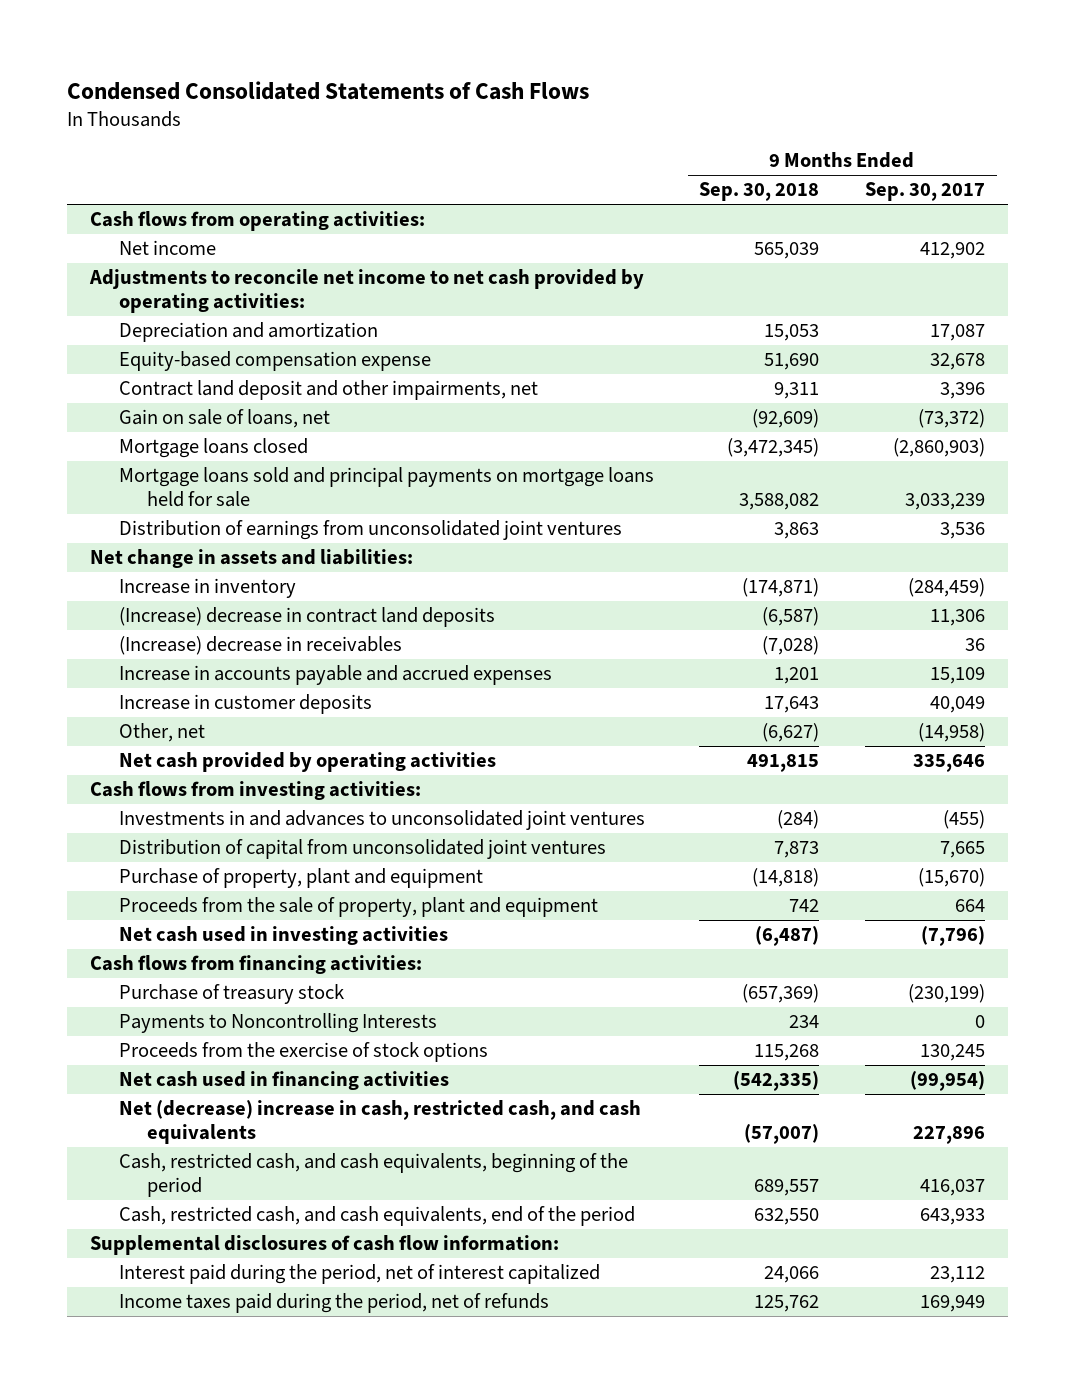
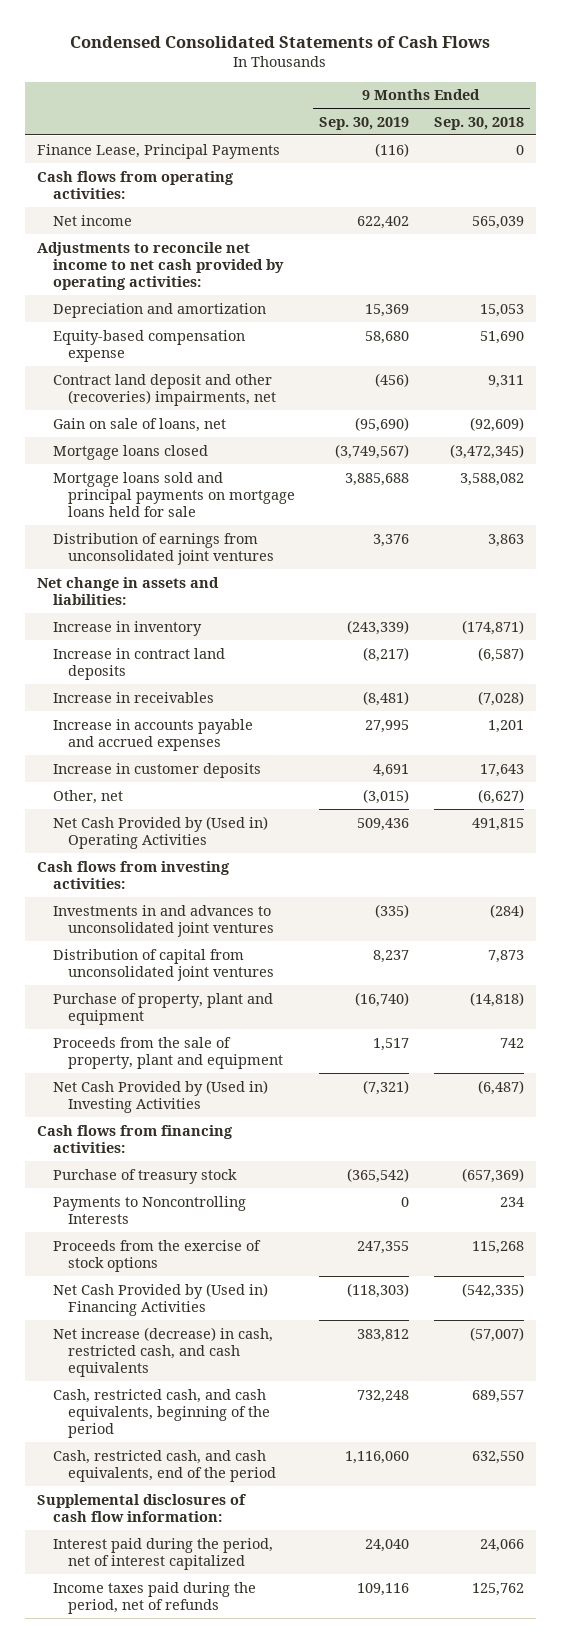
[865,182,986,202] Sep. 30, 2017 -> none
none -> [319,116,410,130] Sep. 30, 2019
none -> [37,143,281,159] Finance Lease, Principal Payments
[118,380,538,401] Contract land deposit and other impairments, net -> [52,373,277,406] Contract land deposit and other (recoveries) impairments, net
[118,607,495,628] (Increase) decrease in contract land deposits -> [52,647,225,680] Increase in contract land deposits
[118,636,402,656] (Increase) decrease in receivables -> [52,691,214,703] Increase in receivables
[118,752,496,773] Net cash provided by operating activities -> [52,815,268,849] Net Cash Provided by (Used in) Operating Activities
[118,926,448,946] Net cash used in investing activities -> [52,1079,268,1113] Net Cash Provided by (Used in) Investing Activities
[118,1071,449,1091] Net cash used in financing activities -> [52,1282,268,1316] Net Cash Provided by (Used in) Financing Activities
[118,1100,641,1145] Net (decrease) increase in cash, restricted cash, and cash equivalents -> [52,1326,273,1378] Net increase (decrease) in cash, restricted cash, and cash equivalents

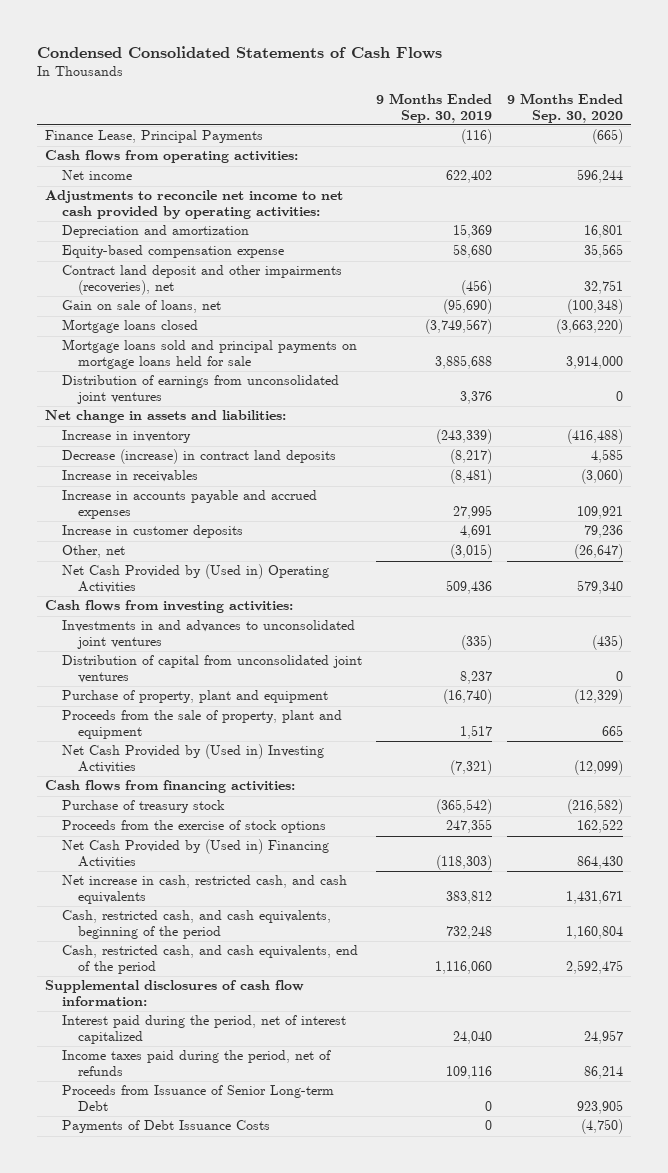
[433,116,524,130] Sep. 30, 2018 -> none
none -> [507,93,624,123] 9 Months Ended Sep. 30, 2020
[52,373,277,406] Contract land deposit and other (recoveries) impairments, net -> [61,265,342,295] Contract land deposit and other impairments (recoveries), net
[52,647,225,680] Increase in contract land deposits -> [61,449,336,465] Decrease (increase) in contract land deposits
[52,1195,246,1224] Payments to Noncontrolling Interests -> none
[52,1326,273,1378] Net increase (decrease) in cash, restricted cash, and cash equivalents -> [61,875,347,904] Net increase in cash, restricted cash, and cash equivalents
none -> [61,1085,334,1111] Proceeds from Issuance of Senior Long-term Debt
none -> [61,1120,270,1134] Payments of Debt Issuance Costs

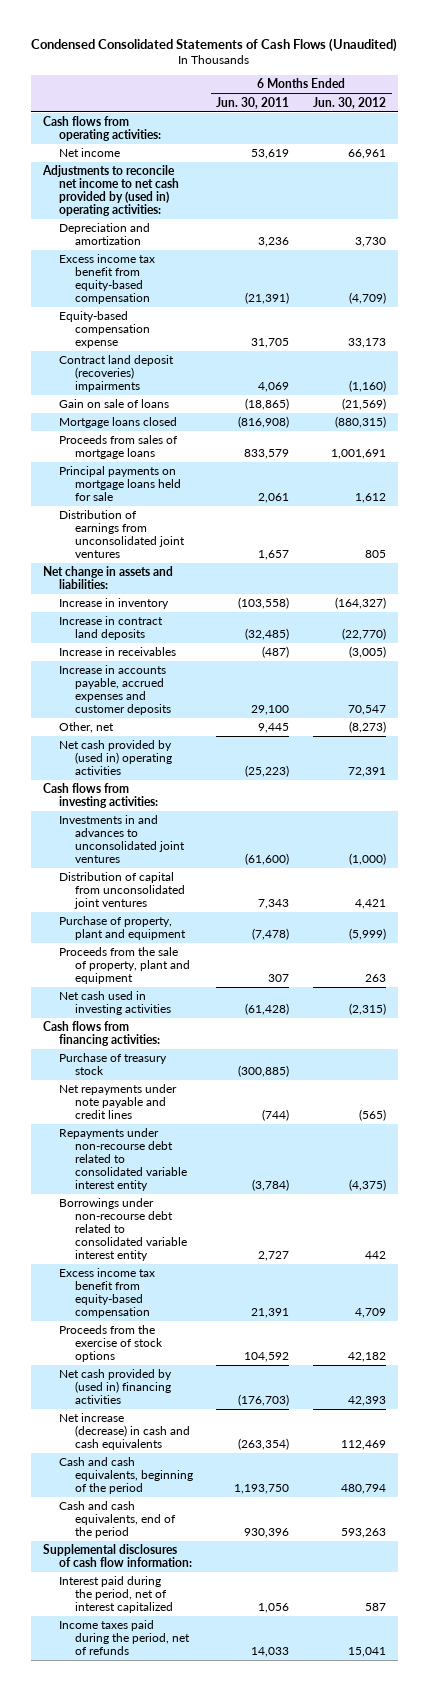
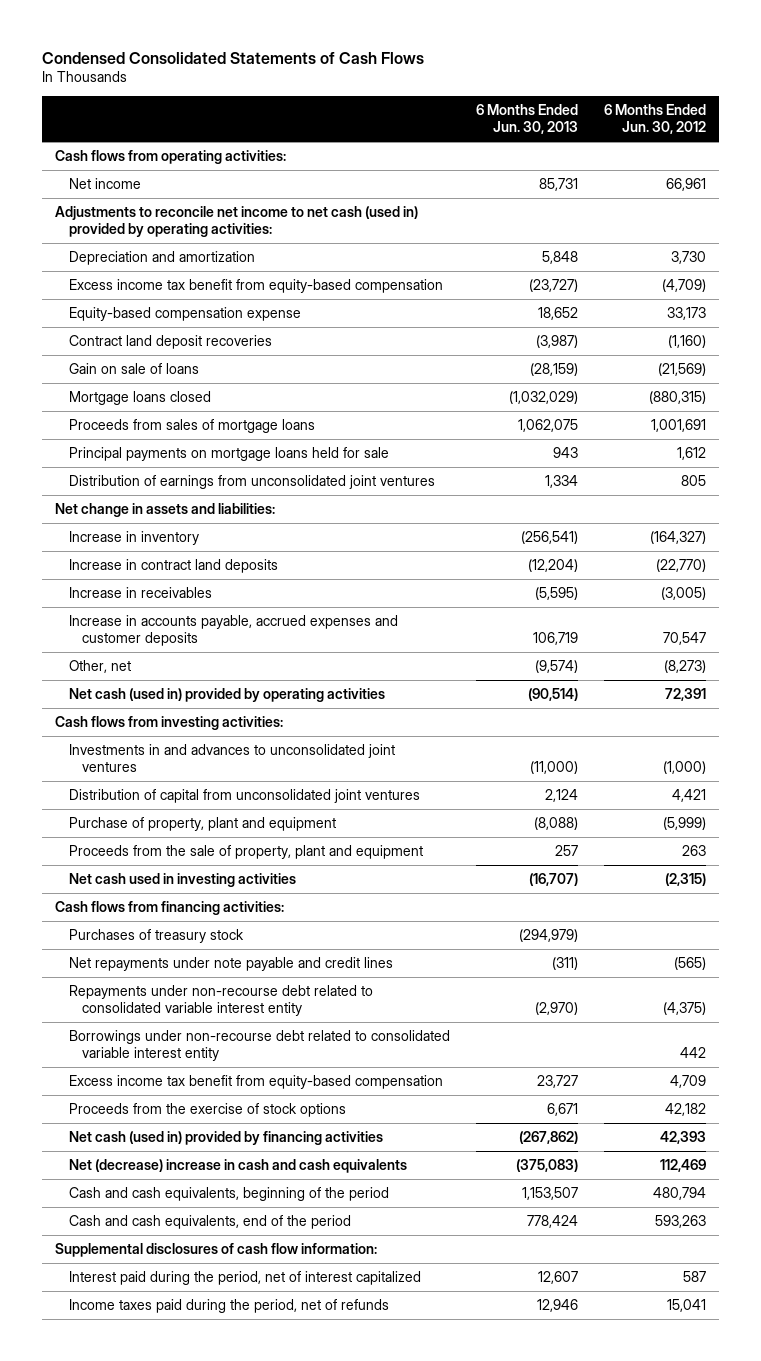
[31,37,398,52] Condensed Consolidated Statements of Cash Flows (Unaudited) -> [41,51,424,64] Condensed Consolidated Statements of Cash Flows
[216,96,290,109] Jun. 30, 2011 -> none
none -> [475,104,578,135] 6 Months Ended Jun. 30, 2013
[41,165,179,217] Adjustments to reconcile net income to net cash provided by (used in) operating activities: -> [54,205,418,238] Adjustments to reconcile net income to net cash (used in) provided by operating activities:
[58,355,174,393] Contract land deposit (recoveries) impairments -> [68,334,272,349] Contract land deposit recoveries
[58,740,172,776] Net cash provided by (used in) operating activities -> [68,687,385,702] Net cash (used in) provided by operating activities
[58,1053,167,1076] Purchase of treasury stock -> [68,928,244,943] Purchases of treasury stock
[58,1369,172,1405] Net cash provided by (used in) financing activities -> [68,1130,383,1145] Net cash (used in) provided by financing activities
[58,1413,190,1451] Net increase (decrease) in cash and cash equivalents -> [68,1158,407,1173] Net (decrease) increase in cash and cash equivalents

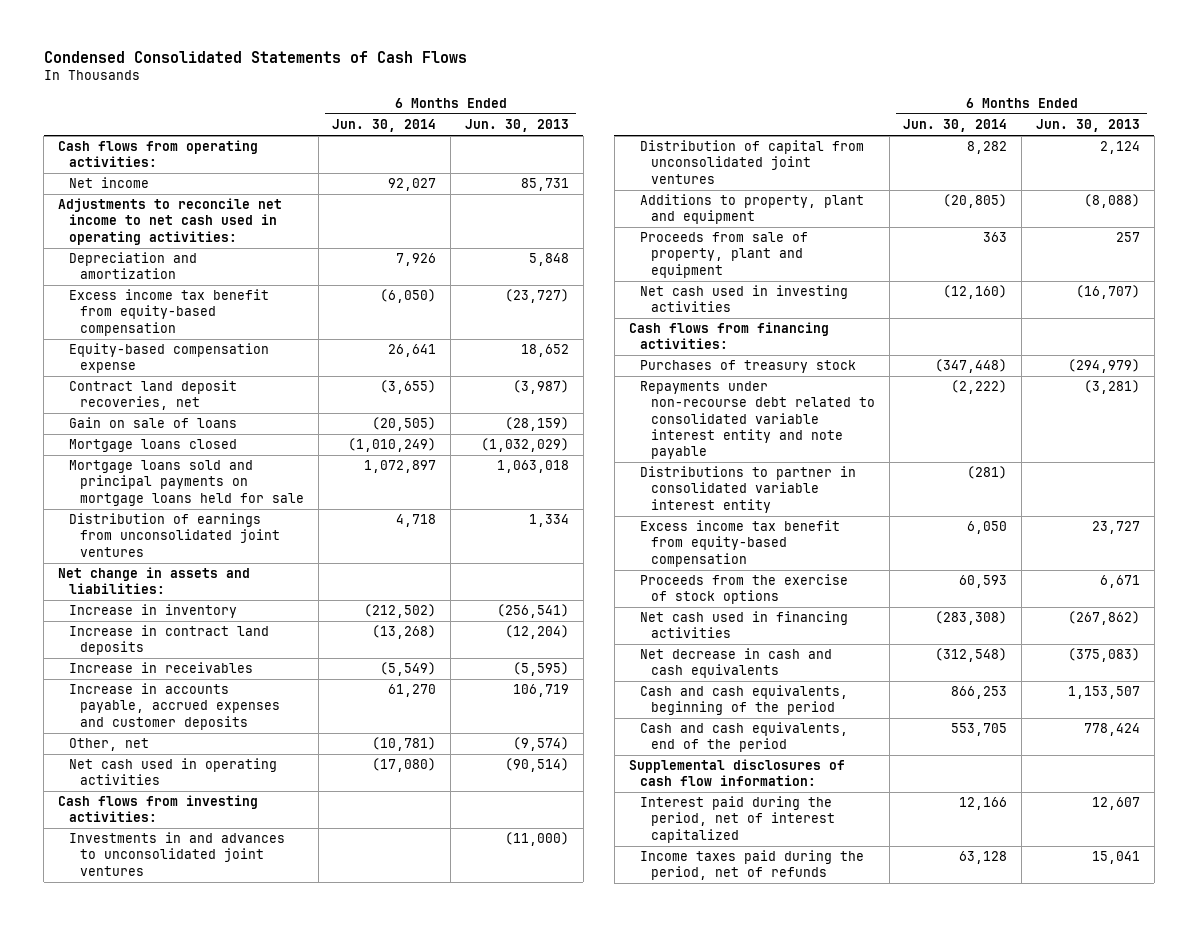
[603,104,706,135] 6 Months Ended Jun. 30, 2012 -> none
none -> [332,119,437,133] Jun. 30, 2014
[54,205,418,238] Adjustments to reconcile net income to net cash (used in) provided by operating activities: -> [57,198,282,245] Adjustments to reconcile net income to net cash used in operating activities:
[68,334,272,349] Contract land deposit recoveries -> [68,380,237,411] Contract land deposit recoveries, net
[68,418,315,433] Proceeds from sales of mortgage loans -> none
[68,446,389,461] Principal payments on mortgage loans held for sale -> [68,460,305,506] Mortgage loans sold and principal payments on mortgage loans held for sale
[552,446,578,458] 943 -> [496,460,569,474] 1,063,018
[68,687,385,702] Net cash (used in) provided by operating activities -> [68,758,277,786] Net cash used in operating activities
[68,816,336,831] Purchase of property, plant and equipment -> [639,194,864,225] Additions to property, plant and equipment
[68,844,423,859] Proceeds from the sale of property, plant and equipment -> [639,232,808,278] Proceeds from sale of property, plant and equipment
[68,956,393,971] Net repayments under note payable and credit lines -> none
[68,1029,450,1062] Borrowings under non-recourse debt related to consolidated variable interest entity -> none
[68,984,373,1017] Repayments under non-recourse debt related to consolidated variable interest entity -> [639,381,875,459] Repayments under non-recourse debt related to consolidated variable interest entity and note payable
[534,1002,578,1016] (2,970) -> [1083,380,1140,395] (3,281)
none -> [639,466,856,513] Distributions to partner in consolidated variable interest entity
[68,1130,383,1145] Net cash (used in) provided by financing activities -> [639,611,848,639] Net cash used in financing activities
[68,1158,407,1173] Net (decrease) increase in cash and cash equivalents -> [639,648,832,679] Net decrease in cash and cash equivalents
[536,1298,578,1312] 12,946 -> [1091,851,1140,865] 15,041

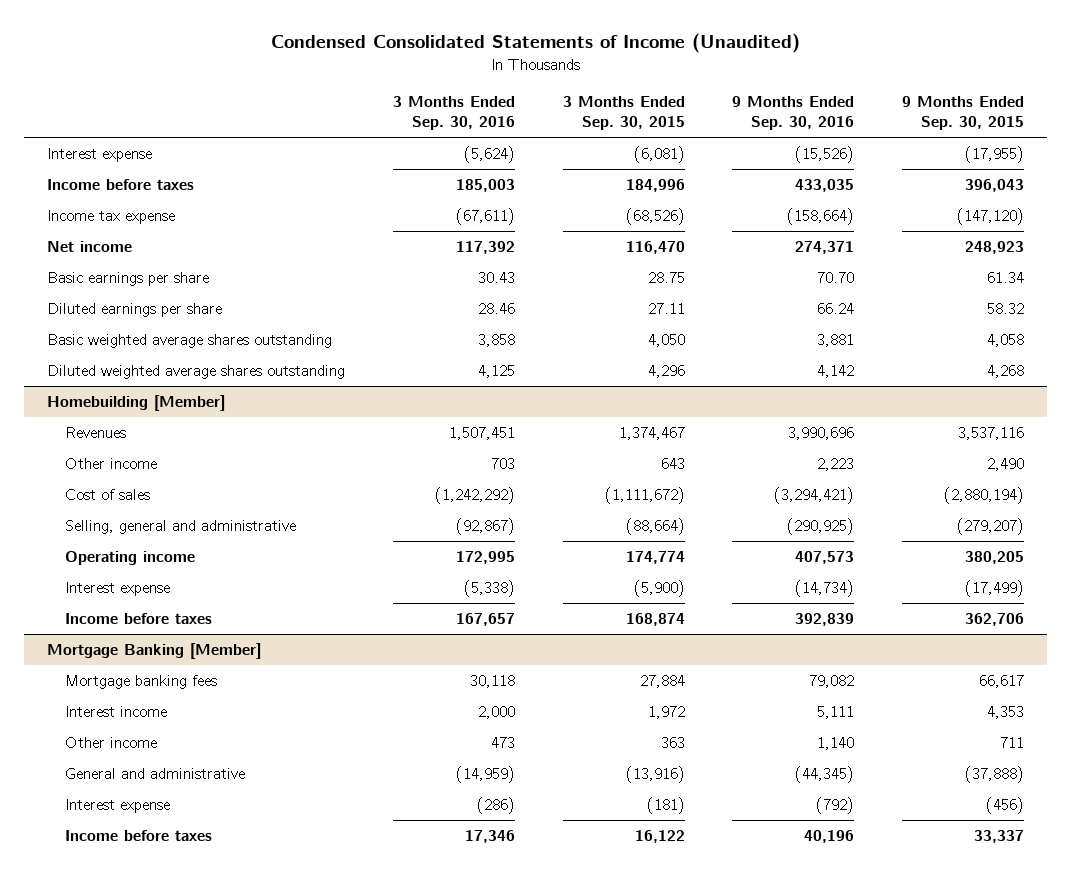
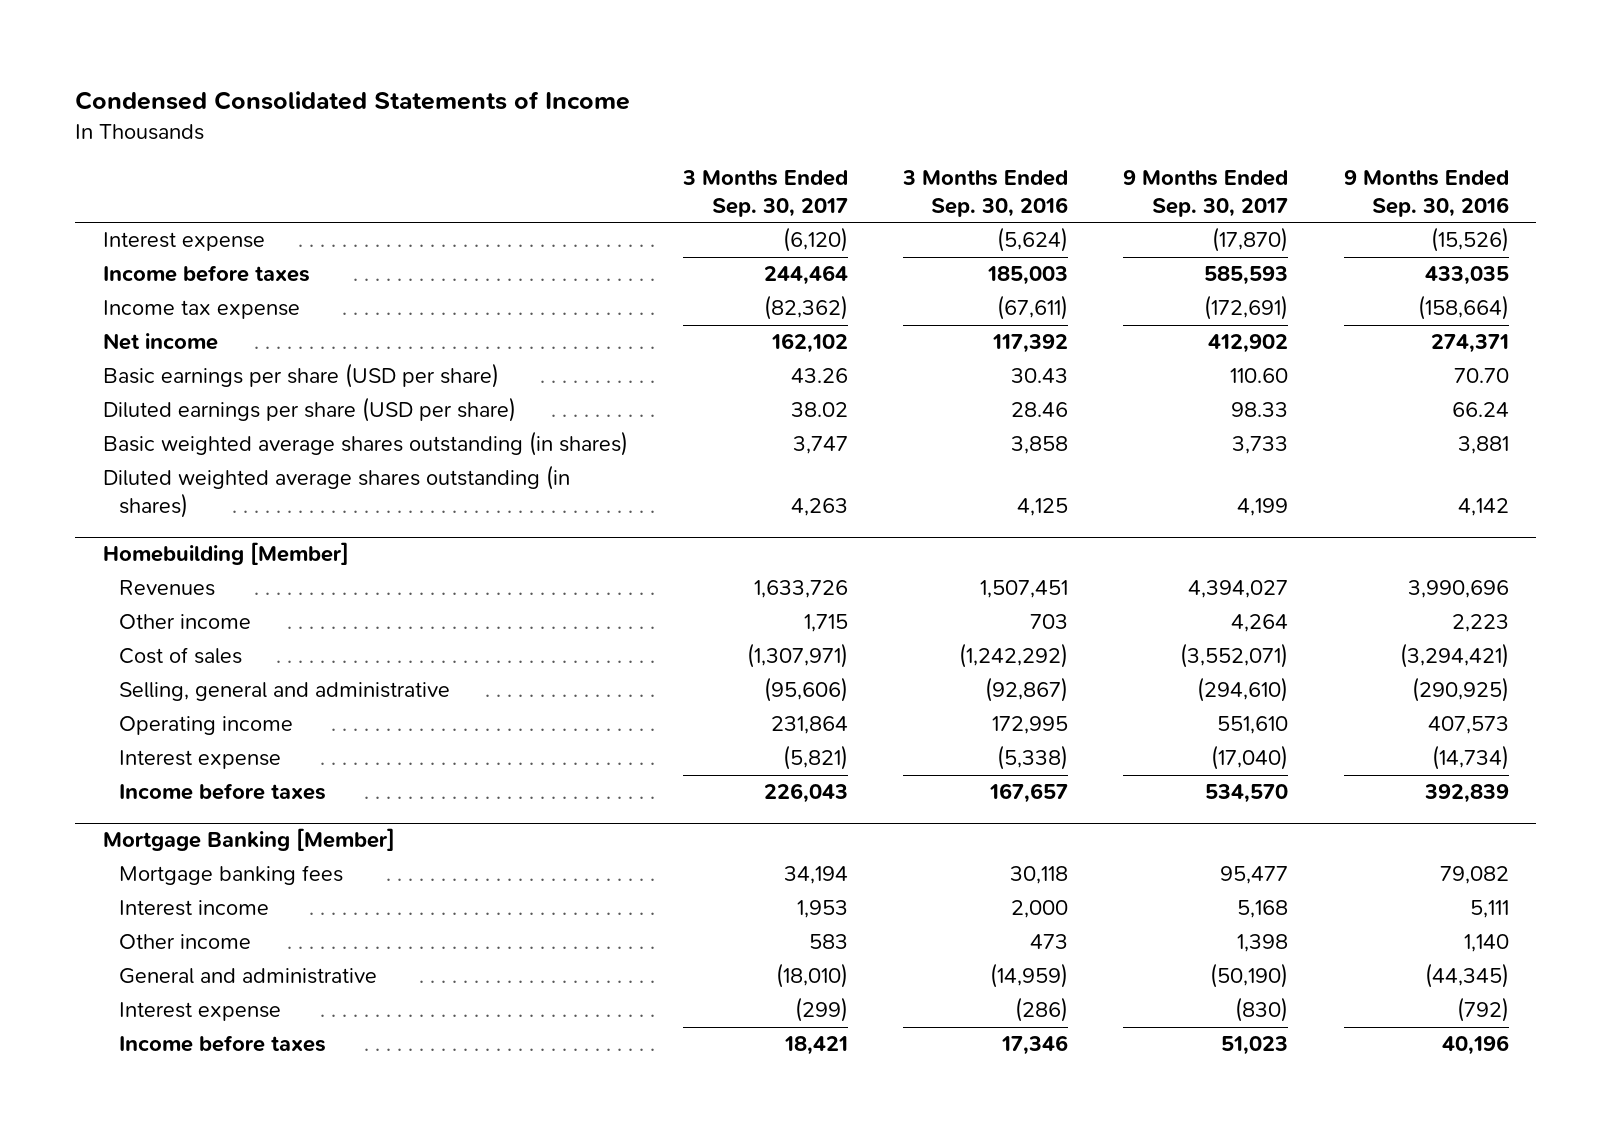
[270,33,800,54] Condensed Consolidated Statements of Income (Unaudited) -> [75,91,631,111] Condensed Consolidated Statements of Income
[562,95,685,131] 3 Months Ended Sep. 30, 2015 -> none
[901,95,1024,131] 9 Months Ended Sep. 30, 2015 -> none
none -> [682,169,849,217] 3 Months Ended Sep. 30, 2017
none -> [1123,169,1289,217] 9 Months Ended Sep. 30, 2017
[47,272,210,287] Basic earnings per share -> [102,363,499,389] Basic earnings per share (USD per share)
[47,303,223,318] Diluted earnings per share -> [102,397,516,423] Diluted earnings per share (USD per share)
[47,334,333,349] Basic weighted average shares outstanding -> [102,431,628,457] Basic weighted average shares outstanding (in shares)
[47,365,346,380] Diluted weighted average shares outstanding -> [102,465,570,519] Diluted weighted average shares outstanding (in shares)

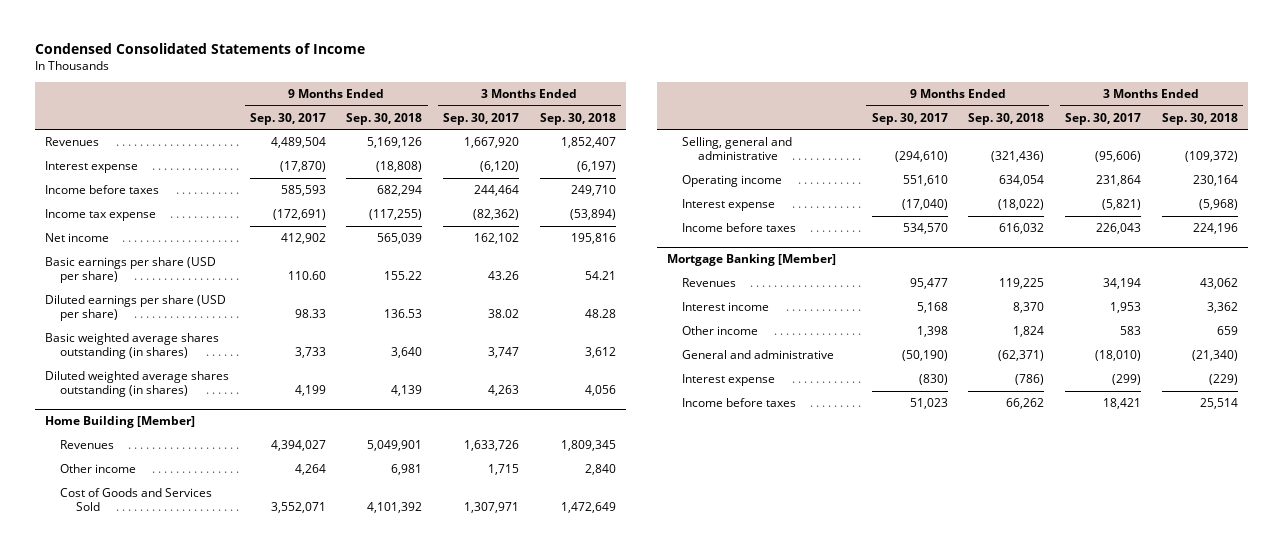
[902,169,1069,217] 3 Months Ended Sep. 30, 2016 -> none
[1343,169,1509,217] 9 Months Ended Sep. 30, 2016 -> none
none -> [346,112,423,125] Sep. 30, 2018
none -> [539,112,616,125] Sep. 30, 2018
none -> [45,137,100,147] Revenues
[102,542,349,566] Homebuilding [Member] -> none
none -> [45,416,196,429] Home Building [Member]
[118,647,242,665] Cost of sales -> none
none -> [60,488,213,512] Cost of Goods and Services Sold
[118,865,343,886] Mortgage banking fees -> [682,278,737,288] Revenues

